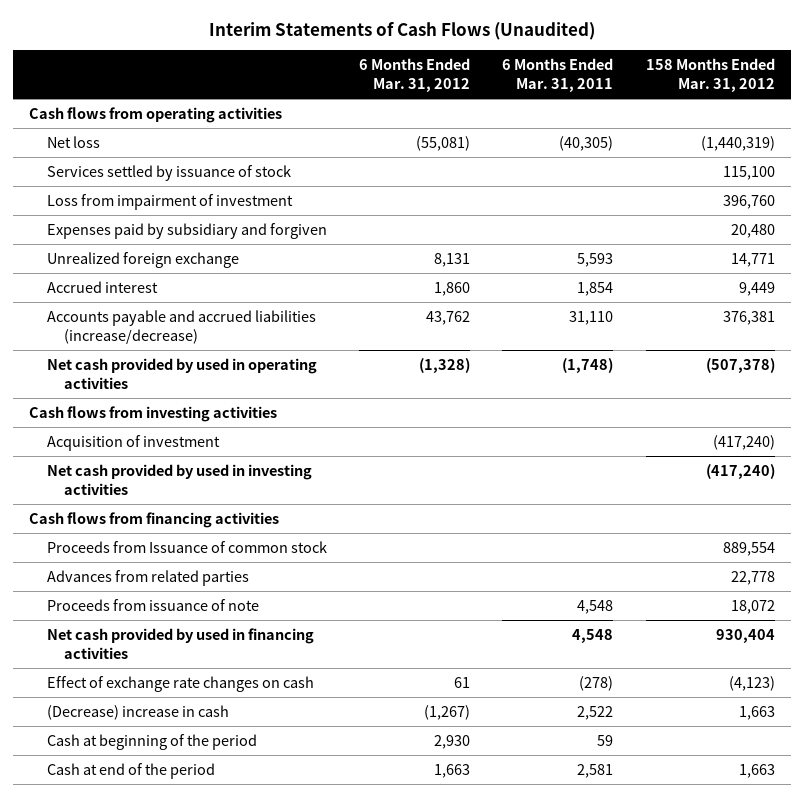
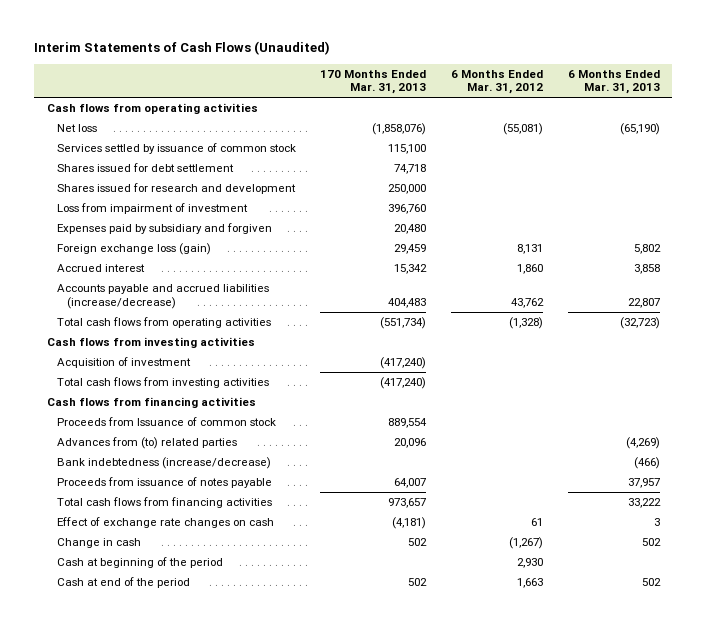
[502,58,614,93] 6 Months Ended Mar. 31, 2011 -> none
[645,58,775,93] 158 Months Ended Mar. 31, 2012 -> none
none -> [320,69,427,95] 170 Months Ended Mar. 31, 2013
none -> [567,69,660,95] 6 Months Ended Mar. 31, 2013
none -> [56,143,296,155] Services settled by issuance of common stock
none -> [56,163,234,173] Shares issued for debt settlement
[46,164,291,181] Services settled by issuance of stock -> [56,183,296,195] Shares issued for research and development
[46,251,239,268] Unrealized foreign exchange -> [56,243,211,256] Foreign exchange loss (gain)
[46,357,317,389] Net cash provided by used in operating activities -> [56,317,271,329] Total cash flows from operating activities
[46,463,312,495] Net cash provided by used in investing activities -> [56,377,269,389] Total cash flows from investing activities
[46,569,249,586] Advances from related parties -> [56,437,237,450] Advances from (to) related parties
none -> [56,457,271,470] Bank indebtedness (increase/decrease)
[46,598,259,611] Proceeds from issuance of note -> [56,477,272,489] Proceeds from issuance of notes payable
[46,627,314,659] Net cash provided by used in financing activities -> [56,497,272,509] Total cash flows from financing activities
[46,704,229,720] (Decrease) increase in cash -> [56,538,141,549] Change in cash

